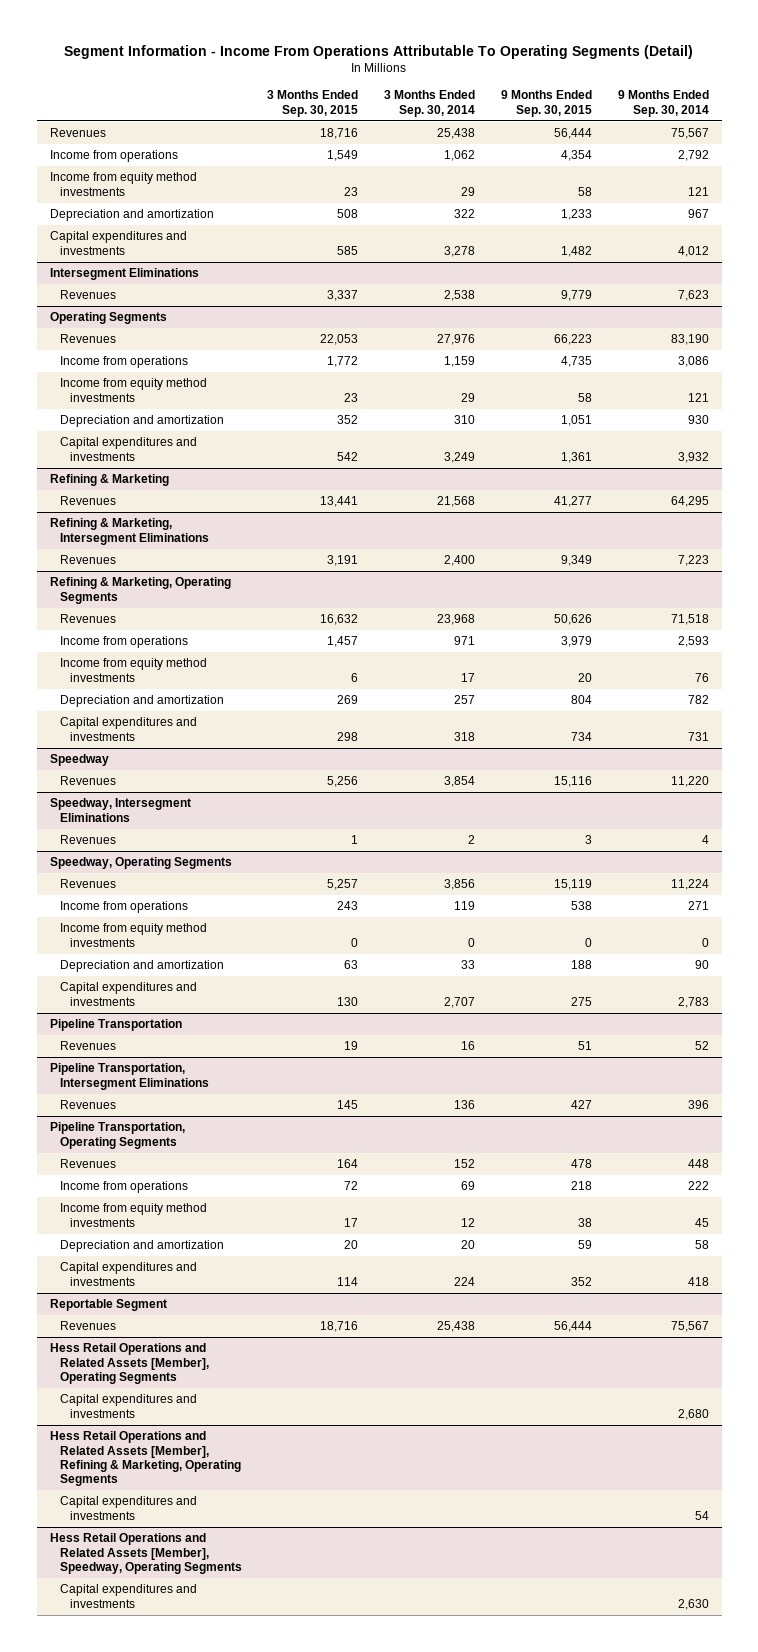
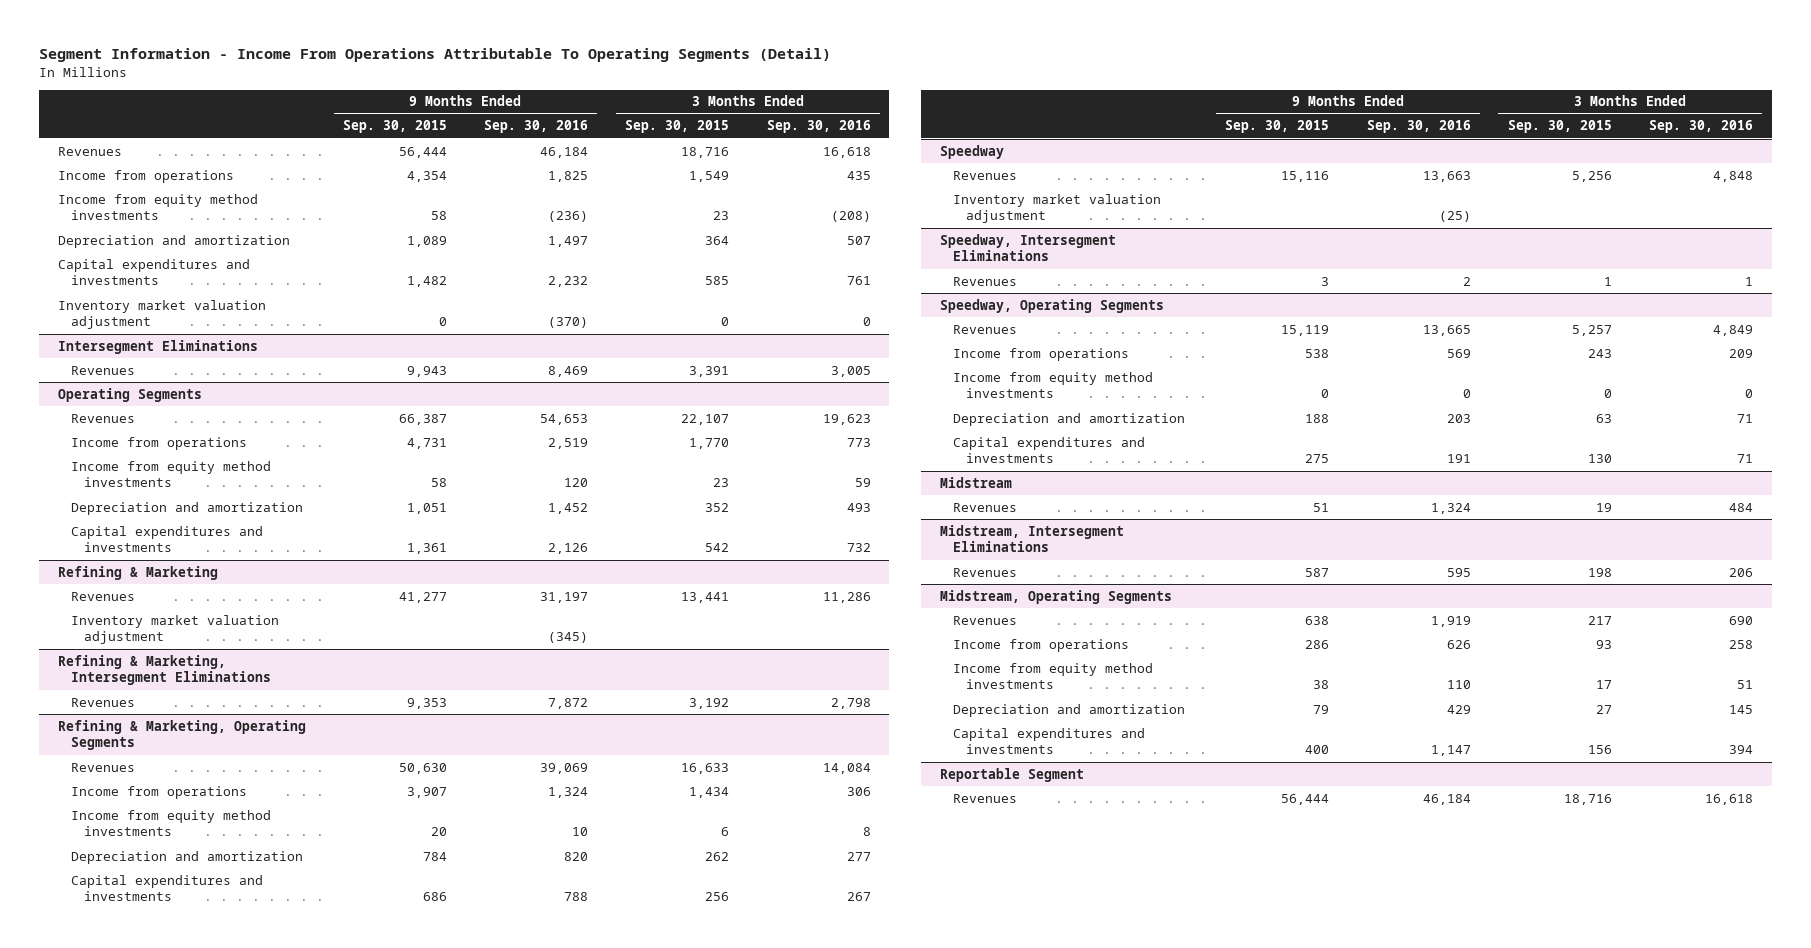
[384,90,476,117] 3 Months Ended Sep. 30, 2014 -> none
[617,90,709,117] 9 Months Ended Sep. 30, 2014 -> none
none -> [484,120,589,134] Sep. 30, 2016
none -> [766,120,871,134] Sep. 30, 2016
[337,209,359,219] 508 -> [705,235,730,245] 364
[561,209,593,221] 1,233 -> [406,235,447,247] 1,089
none -> [57,299,266,330] Inventory market valuation adjustment
[327,290,359,302] 3,337 -> [689,365,730,377] 3,391
[561,290,593,302] 9,779 -> [406,365,447,377] 9,943
[320,334,359,346] 22,053 -> [681,413,730,425] 22,107
[554,334,593,346] 66,223 -> [398,413,447,425] 66,387
[327,356,359,368] 1,772 -> [689,437,730,449] 1,770
[561,356,593,368] 4,735 -> [406,437,447,449] 4,731
none -> [70,614,279,645] Inventory market valuation adjustment
[327,555,359,567] 3,191 -> [689,697,730,709] 3,192
[561,555,593,567] 9,349 -> [406,697,447,709] 9,353
[320,614,359,626] 16,632 -> [681,762,730,774] 16,633
[554,614,593,626] 50,626 -> [398,762,447,774] 50,630
[327,636,359,648] 1,457 -> [689,786,730,798] 1,434
[561,636,593,648] 3,979 -> [406,786,447,798] 3,907
[337,695,359,705] 269 -> [705,851,730,861] 262
[571,695,593,705] 804 -> [422,851,447,861] 784
[337,731,359,741] 298 -> [705,892,730,902] 256
[571,731,593,741] 734 -> [422,892,447,902] 686
none -> [953,193,1162,224] Inventory market valuation adjustment
[49,1019,182,1032] Pipeline Transportation -> none
none -> [940,476,1013,488] Midstream
[49,1063,209,1090] Pipeline Transportation, Intersegment Eliminations -> none
[49,1122,185,1149] Pipeline Transportation, Operating Segments -> none
none -> [940,524,1125,553] Midstream, Intersegment Eliminations
[337,1100,359,1110] 145 -> [1587,567,1612,577] 198
[571,1100,593,1110] 427 -> [1305,567,1330,577] 587
none -> [940,589,1173,604] Midstream, Operating Segments
[337,1159,359,1169] 164 -> [1587,615,1612,625] 217
[571,1159,593,1169] 478 -> [1305,615,1330,625] 638
[344,1181,359,1191] 72 -> [1595,639,1612,649] 93
[571,1181,593,1191] 218 -> [1305,639,1330,649] 286
[344,1240,359,1250] 20 -> [1595,704,1612,714] 27
[578,1240,593,1250] 59 -> [1313,704,1330,714] 79
[337,1276,359,1286] 114 -> [1587,745,1612,755] 156
[571,1276,593,1286] 352 -> [1305,745,1330,755] 400
[49,1343,209,1385] Hess Retail Operations and Related Assets [Member], Operating Segments -> none
[59,1394,197,1418] Capital expenditures and investments -> none
[49,1431,241,1487] Hess Retail Operations and Related Assets [Member], Refining & Marketing, Operating Segments -> none
[59,1496,197,1520] Capital expenditures and investments -> none
[49,1533,242,1575] Hess Retail Operations and Related Assets [Member], Speedway, Operating Segments -> none
[59,1584,197,1608] Capital expenditures and investments -> none

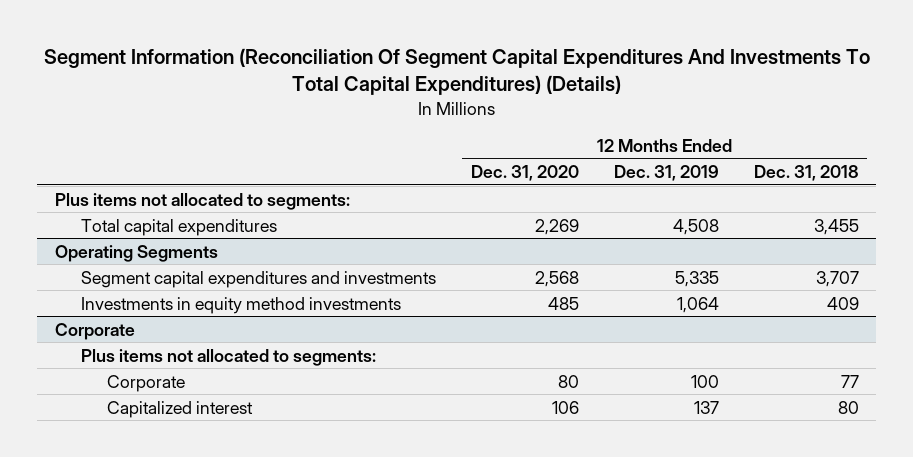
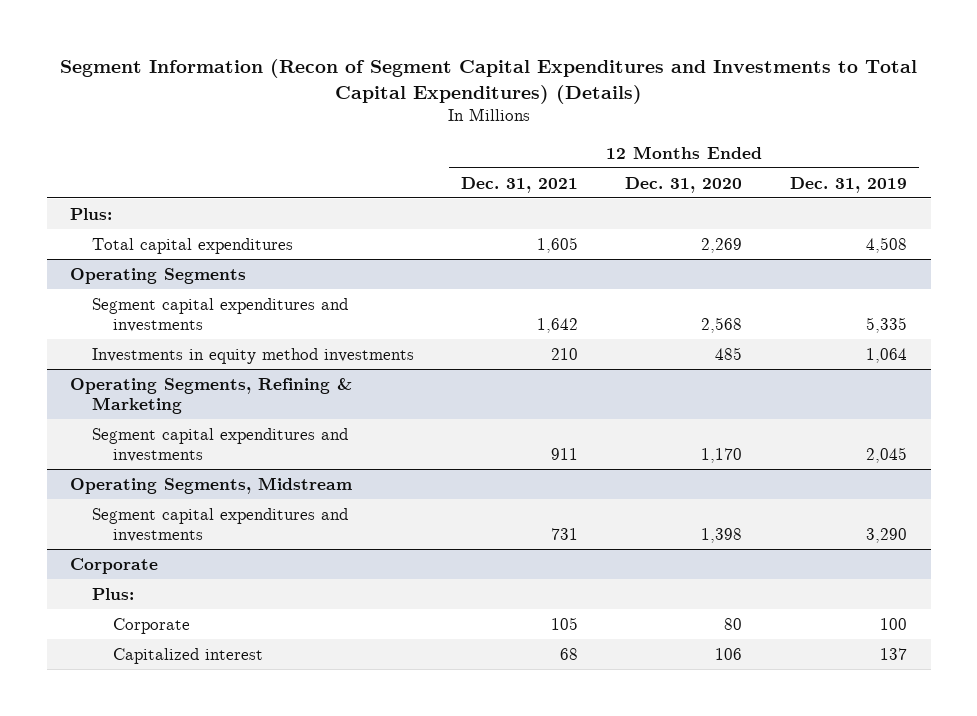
[43,48,870,96] Segment Information (Reconciliation Of Segment Capital Expenditures And Investments To Total Capital Expenditures) (Details) -> [59,58,917,104] Segment Information (Recon of Segment Capital Expenditures and Investments to Total Capital Expenditures) (Details)
[753,165,859,182] Dec. 31, 2018 -> none
none -> [461,176,579,193] Dec. 31, 2021
[54,192,350,210] Plus items not allocated to segments: -> [70,207,113,220] Plus:
none -> [70,377,353,415] Operating Segments, Refining & Marketing
none -> [91,427,348,463] Segment capital expenditures and investments
none -> [70,476,353,494] Operating Segments, Midstream
none -> [91,507,348,543] Segment capital expenditures and investments
[81,348,377,366] Plus items not allocated to segments: -> [91,587,134,600] Plus:

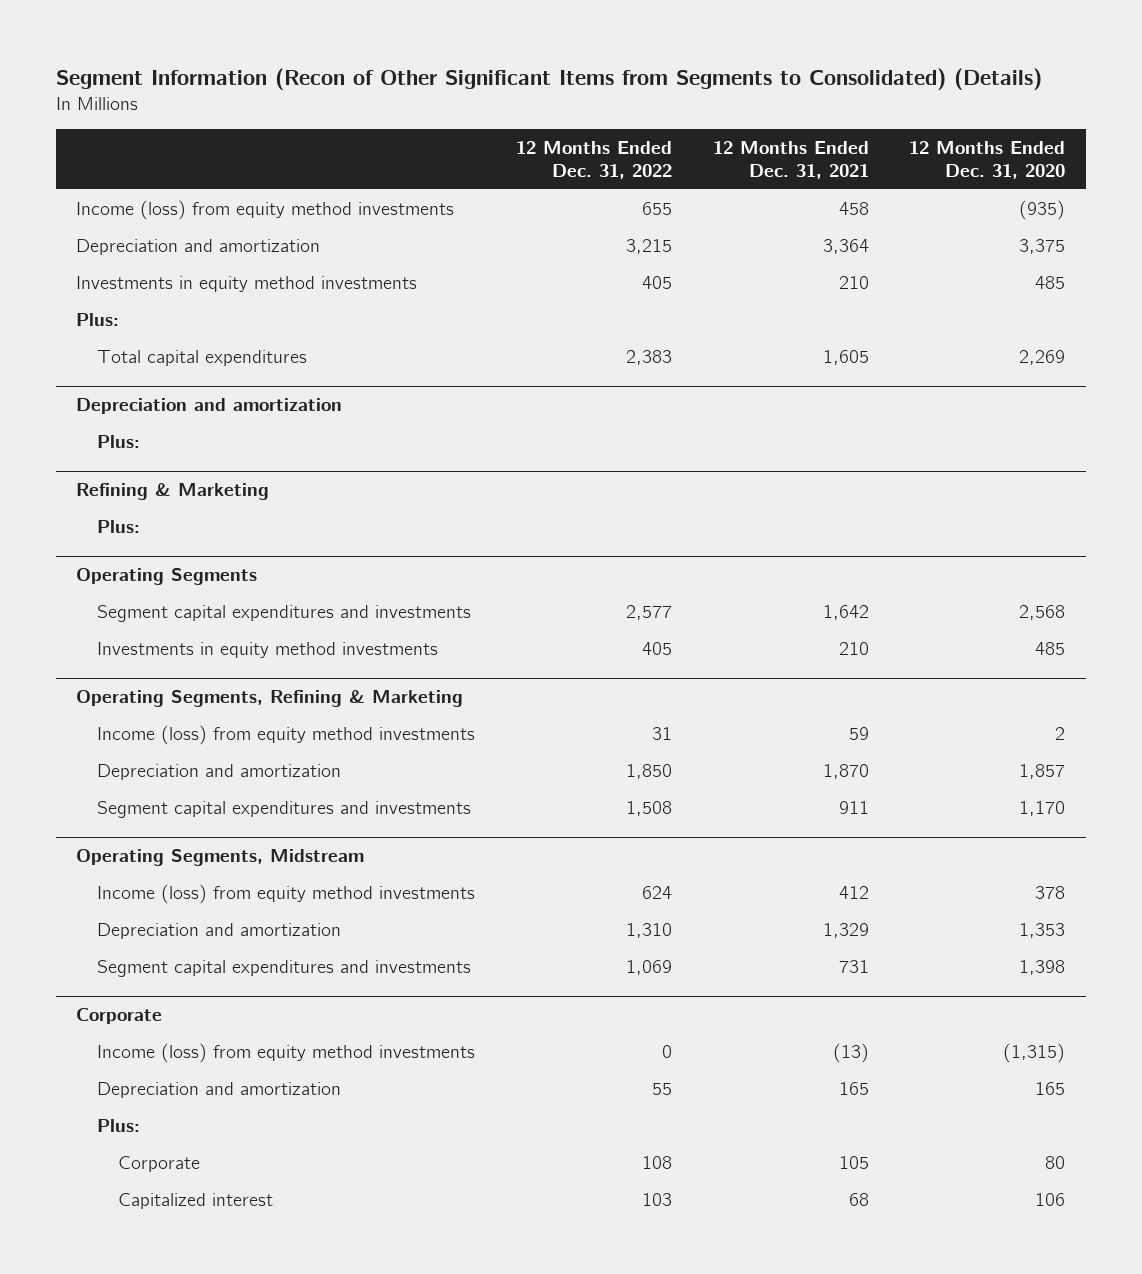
[59,58,917,104] Segment Information (Recon of Segment Capital Expenditures and Investments to Total Capital Expenditures) (Details) -> [55,67,1042,90] Segment Information (Recon of Other Significant Items from Segments to Consolidated) (Details)
[789,176,907,193] Dec. 31, 2019 -> none
none -> [515,140,672,179] 12 Months Ended Dec. 31, 2022
none -> [76,199,455,220] Income (loss) from equity method investments
none -> [76,238,321,255] Depreciation and amortization
none -> [76,275,418,292] Investments in equity method investments
none -> [76,398,343,415] Depreciation and amortization
none -> [97,434,141,448] Plus:
none -> [76,483,270,501] Refining & Marketing
none -> [97,519,141,533] Plus:
none -> [97,724,476,745] Income (loss) from equity method investments
none -> [97,763,342,780] Depreciation and amortization
none -> [97,883,476,904] Income (loss) from equity method investments
none -> [97,922,342,939] Depreciation and amortization
none -> [97,1042,476,1063] Income (loss) from equity method investments
none -> [97,1081,342,1098] Depreciation and amortization

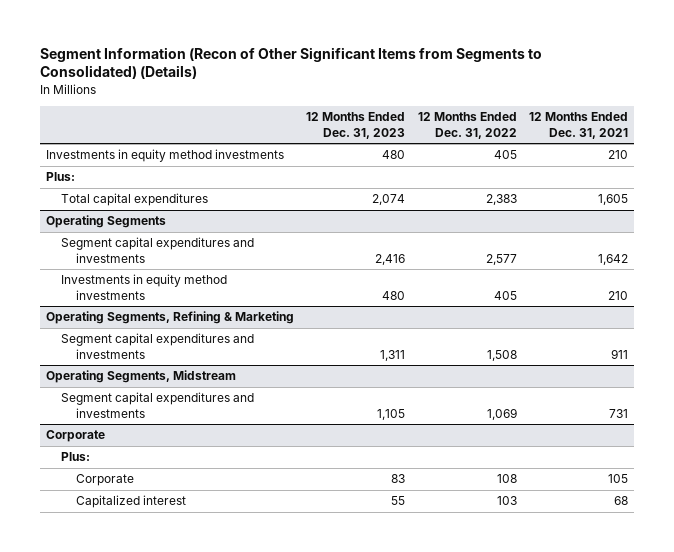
[909,140,1066,179] 12 Months Ended Dec. 31, 2020 -> none
none -> [306,112,406,139] 12 Months Ended Dec. 31, 2023
[76,199,455,220] Income (loss) from equity method investments -> none
[76,238,321,255] Depreciation and amortization -> none
[76,398,343,415] Depreciation and amortization -> none
[97,434,141,448] Plus: -> none
[76,483,270,501] Refining & Marketing -> none
[97,519,141,533] Plus: -> none
[97,724,476,745] Income (loss) from equity method investments -> none
[97,763,342,780] Depreciation and amortization -> none
[97,883,476,904] Income (loss) from equity method investments -> none
[97,922,342,939] Depreciation and amortization -> none
[97,1042,476,1063] Income (loss) from equity method investments -> none
[97,1081,342,1098] Depreciation and amortization -> none

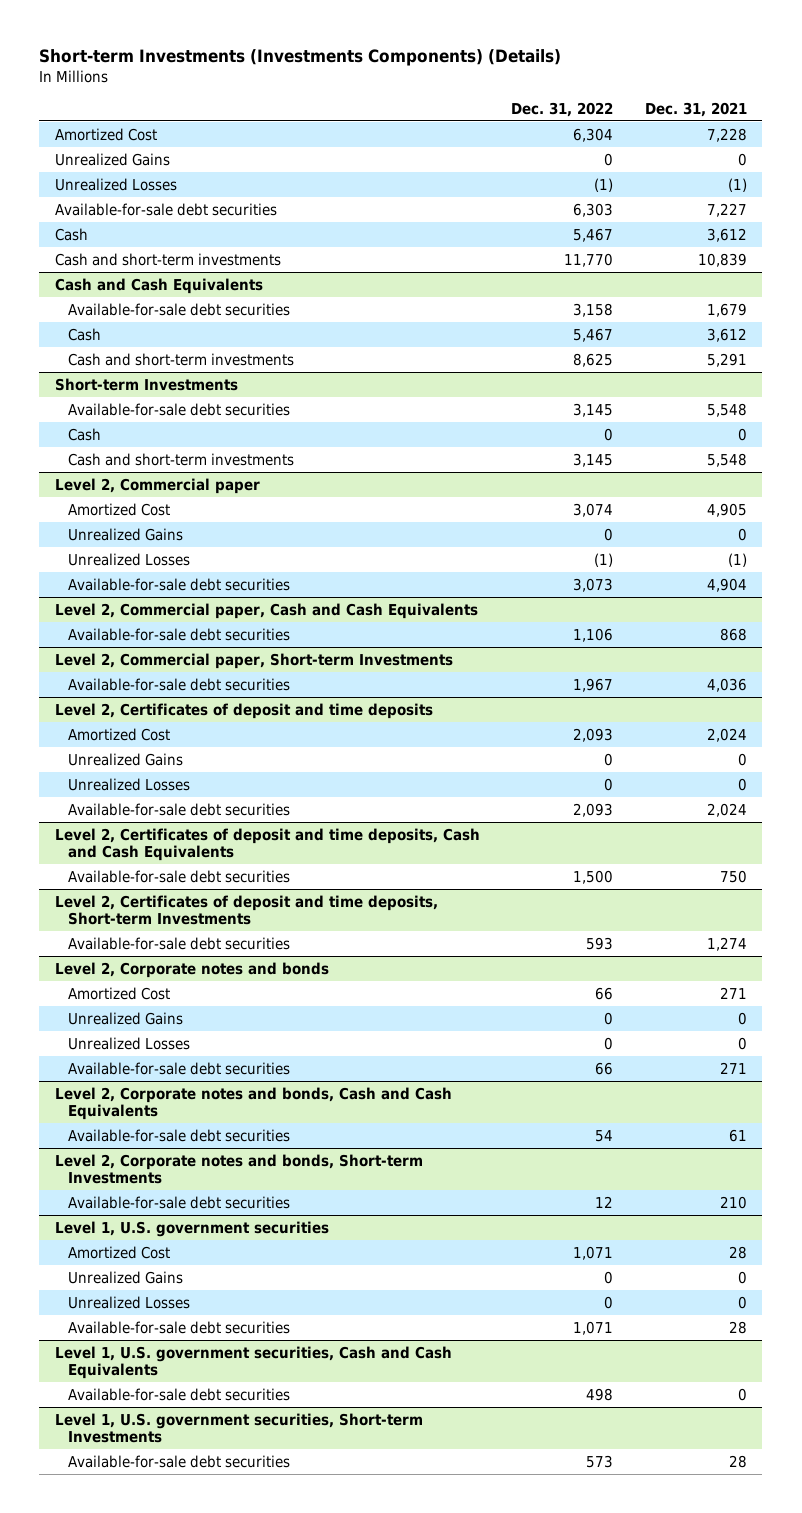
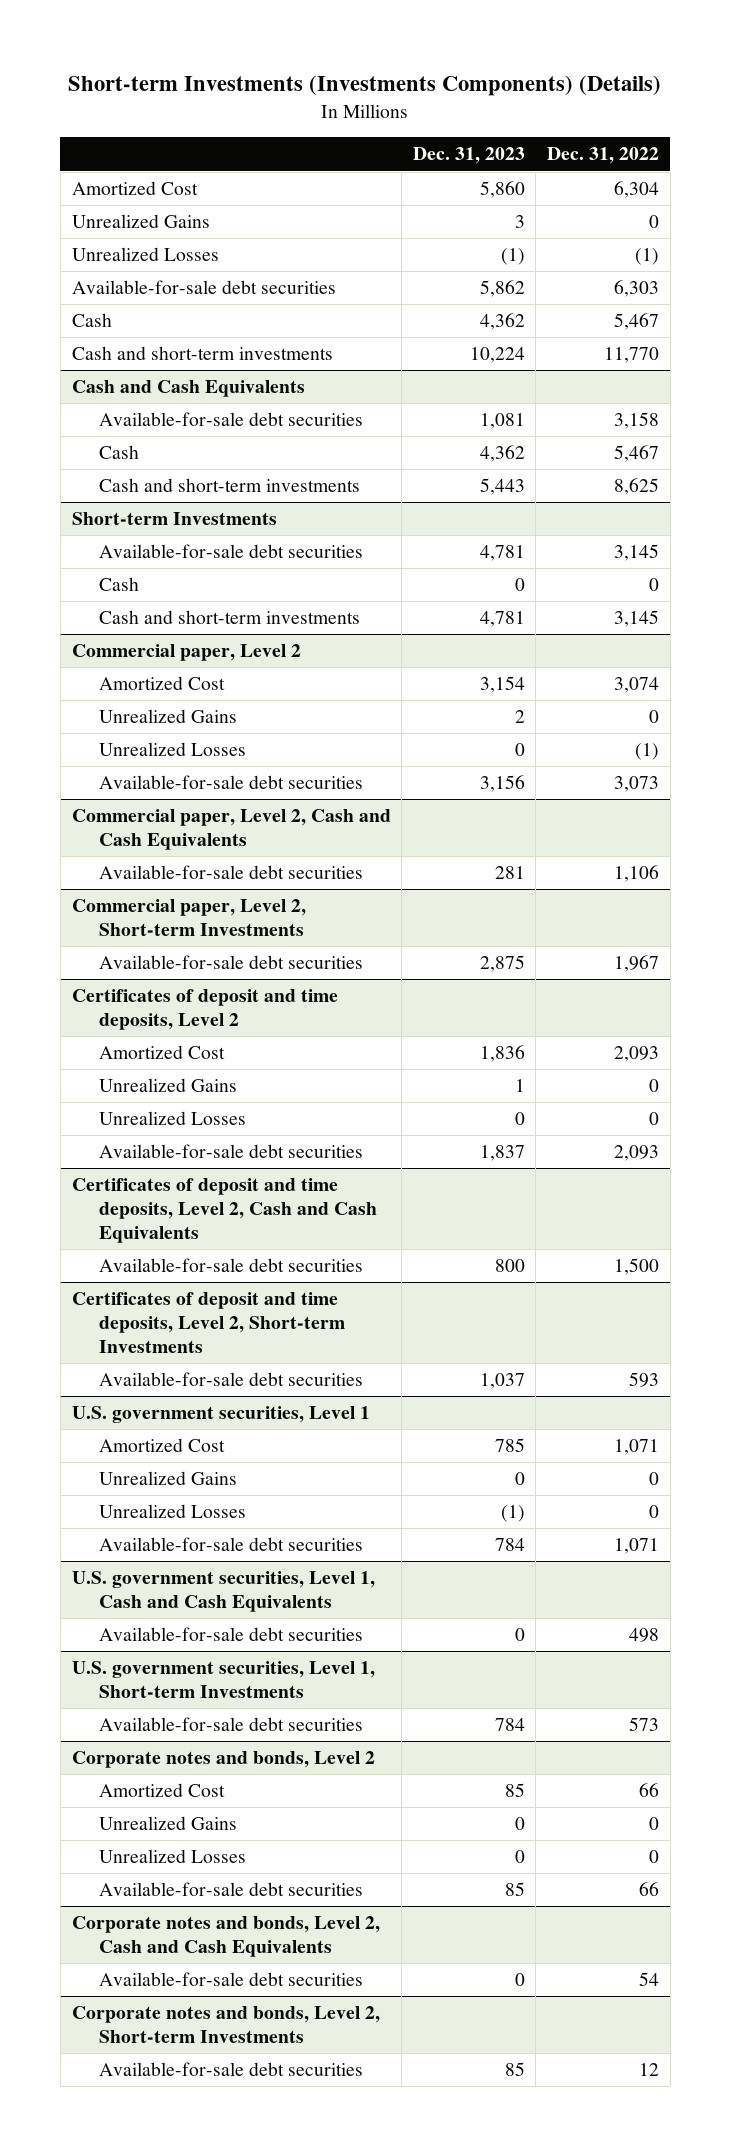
[644,101,747,117] Dec. 31, 2021 -> none
none -> [412,147,525,165] Dec. 31, 2023
[55,477,261,494] Level 2, Commercial paper -> [71,644,301,662] Commercial paper, Level 2
[55,602,479,619] Level 2, Commercial paper, Cash and Cash Equivalents -> [71,809,391,850] Commercial paper, Level 2, Cash and Cash Equivalents
[55,652,454,669] Level 2, Commercial paper, Short-term Investments -> [71,899,306,936] Commercial paper, Level 2, Short-term Investments
[55,702,434,719] Level 2, Certificates of deposit and time deposits -> [71,989,338,1030] Certificates of deposit and time deposits, Level 2
[55,827,481,861] Level 2, Certificates of deposit and time deposits, Cash and Cash Equivalents -> [71,1178,377,1243] Certificates of deposit and time deposits, Level 2, Cash and Cash Equivalents
[55,894,439,925] Level 2, Certificates of deposit and time deposits, Short-term Investments -> [71,1292,345,1353] Certificates of deposit and time deposits, Level 2, Short-term Investments
[55,961,330,978] Level 2, Corporate notes and bonds -> none
[67,986,170,1000] Amortized Cost -> none
[67,1011,183,1025] Unrealized Gains -> none
[67,1036,190,1050] Unrealized Losses -> none
[67,1061,290,1075] Available-for-sale debt securities -> none
[55,1086,453,1120] Level 2, Corporate notes and bonds, Cash and Cash Equivalents -> none
[67,1128,290,1142] Available-for-sale debt securities -> none
[55,1153,424,1184] Level 2, Corporate notes and bonds, Short-term Investments -> none
[67,1195,290,1209] Available-for-sale debt securities -> none
[55,1220,330,1237] Level 1, U.S. government securities -> [71,1406,370,1424] U.S. government securities, Level 1
[55,1345,453,1379] Level 1, U.S. government securities, Cash and Cash Equivalents -> [71,1571,375,1612] U.S. government securities, Level 1, Cash and Cash Equivalents
[55,1412,424,1443] Level 1, U.S. government securities, Short-term Investments -> [71,1661,375,1698] U.S. government securities, Level 1, Short-term Investments
none -> [71,1751,375,1769] Corporate notes and bonds, Level 2
none -> [98,1783,225,1798] Amortized Cost
none -> [98,1816,237,1831] Unrealized Gains
none -> [98,1849,246,1864] Unrealized Losses
none -> [98,1882,363,1897] Available-for-sale debt securities
none -> [71,1916,380,1957] Corporate notes and bonds, Level 2, Cash and Cash Equivalents
none -> [98,1972,363,1987] Available-for-sale debt securities
none -> [71,2006,380,2043] Corporate notes and bonds, Level 2, Short-term Investments
none -> [98,2062,363,2077] Available-for-sale debt securities

